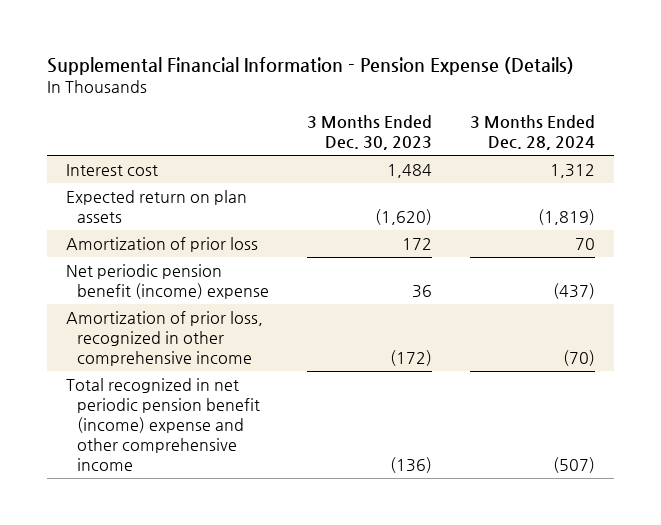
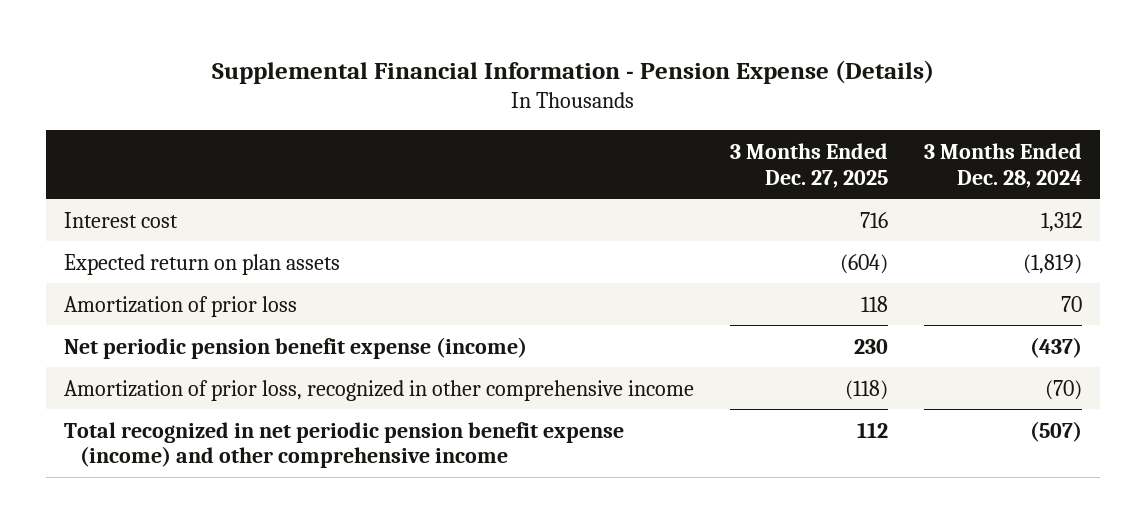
[307,114,433,150] 3 Months Ended Dec. 30, 2023 -> none
none -> [729,142,888,188] 3 Months Ended Dec. 27, 2025
[65,264,270,300] Net periodic pension benefit (income) expense -> [63,336,527,359] Net periodic pension benefit expense (income)
[65,378,261,472] Total recognized in net periodic pension benefit (income) expense and other comprehensive income -> [63,421,624,469] Total recognized in net periodic pension benefit expense (income) and other comprehensive income

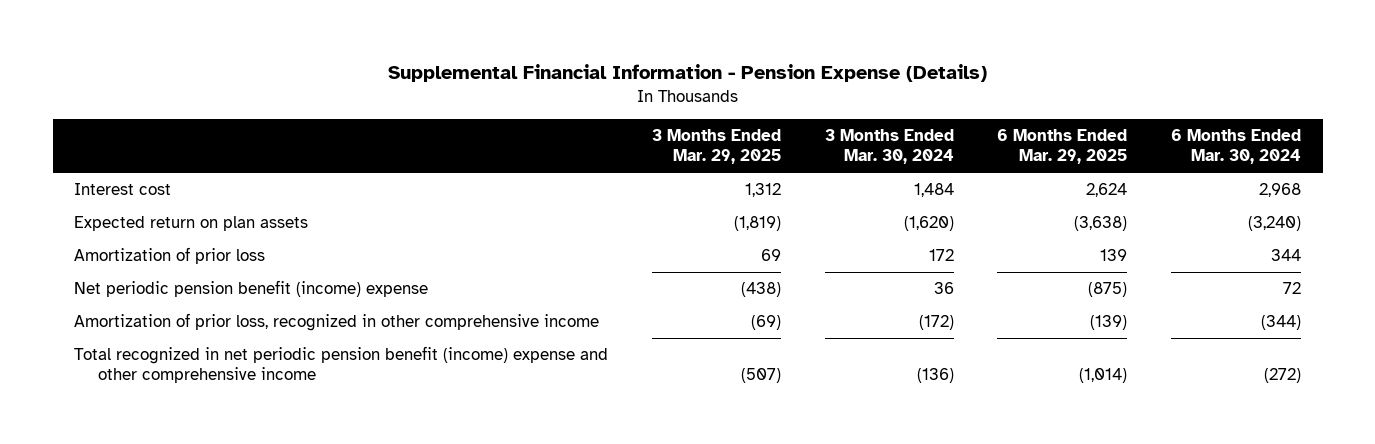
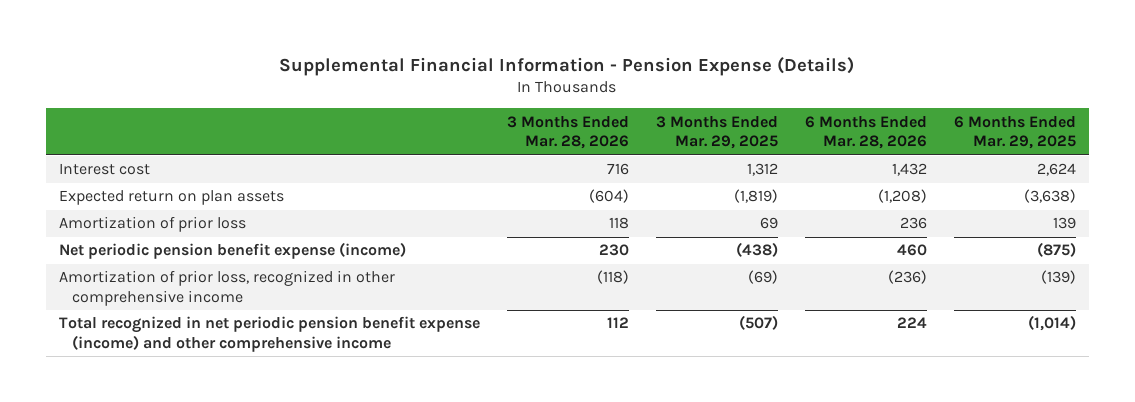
[824,129,954,165] 3 Months Ended Mar. 30, 2024 -> none
[1170,129,1301,165] 6 Months Ended Mar. 30, 2024 -> none
none -> [507,115,630,150] 3 Months Ended Mar. 28, 2026
none -> [804,115,927,150] 6 Months Ended Mar. 28, 2026
[74,280,429,298] Net periodic pension benefit (income) expense -> [59,242,407,260] Net periodic pension benefit expense (income)
[74,346,609,384] Total recognized in net periodic pension benefit (income) expense and other comprehensive income -> [59,316,481,353] Total recognized in net periodic pension benefit expense (income) and other comprehensive income

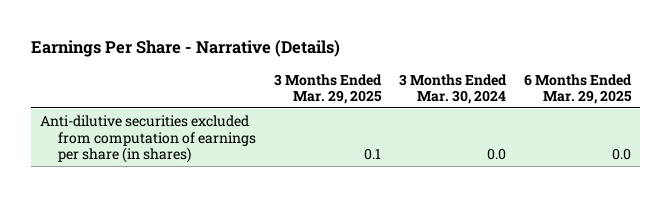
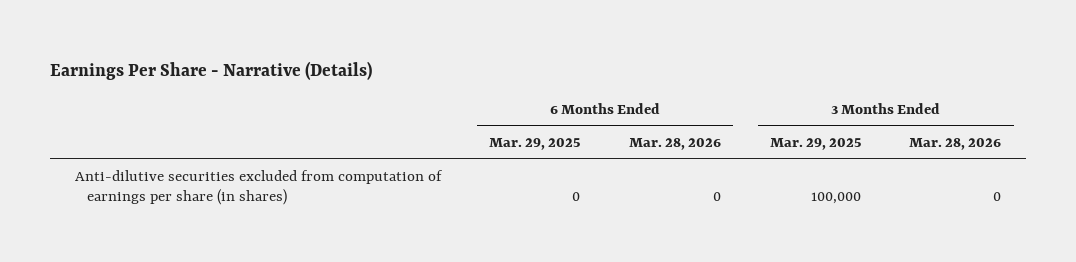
[398,73,507,105] 3 Months Ended Mar. 30, 2024 -> none
none -> [629,138,722,151] Mar. 28, 2026
none -> [909,138,1002,151] Mar. 28, 2026
[363,148,381,161] 0.1 -> [810,191,861,204] 100,000
[611,148,631,161] 0.0 -> [572,191,581,201] 0

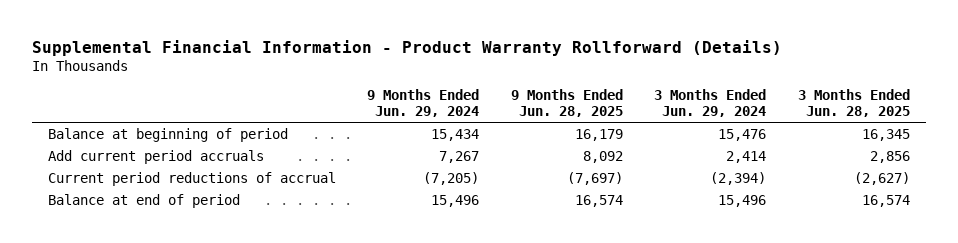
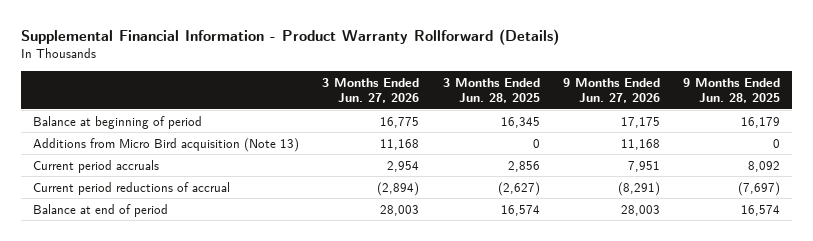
[367,89,480,118] 9 Months Ended Jun. 29, 2024 -> none
[654,89,767,118] 3 Months Ended Jun. 29, 2024 -> none
none -> [322,77,420,103] 3 Months Ended Jun. 27, 2026
none -> [562,77,660,103] 9 Months Ended Jun. 27, 2026
none -> [33,137,300,152] Additions from Micro Bird acquisition (Note 13)
[48,149,265,164] Add current period accruals -> [33,159,160,173] Current period accruals

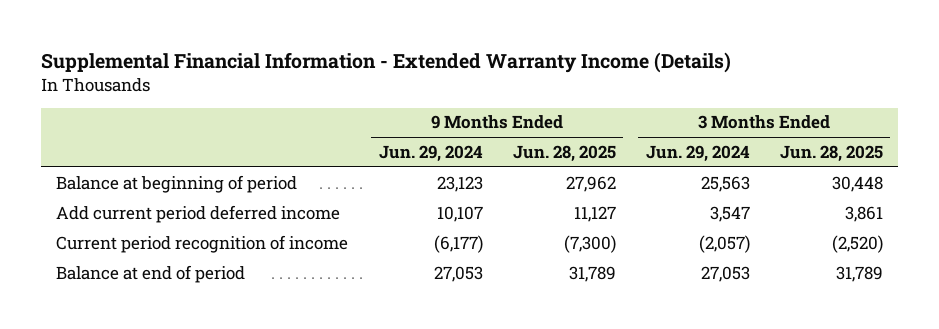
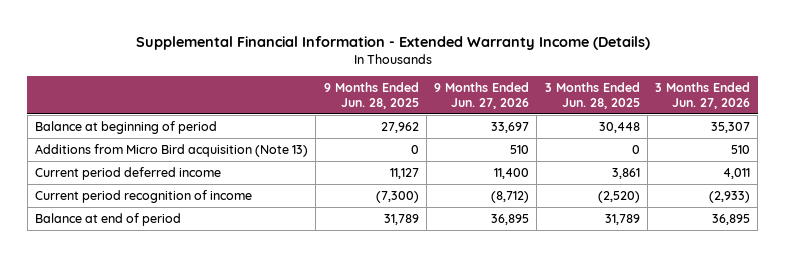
[378,144,483,162] Jun. 29, 2024 -> none
[645,144,750,162] Jun. 29, 2024 -> none
none -> [434,82,530,109] 9 Months Ended Jun. 27, 2026
none -> [655,82,751,109] 3 Months Ended Jun. 27, 2026
none -> [35,143,309,157] Additions from Micro Bird acquisition (Note 13)
[56,204,341,223] Add current period deferred income -> [35,166,222,180] Current period deferred income

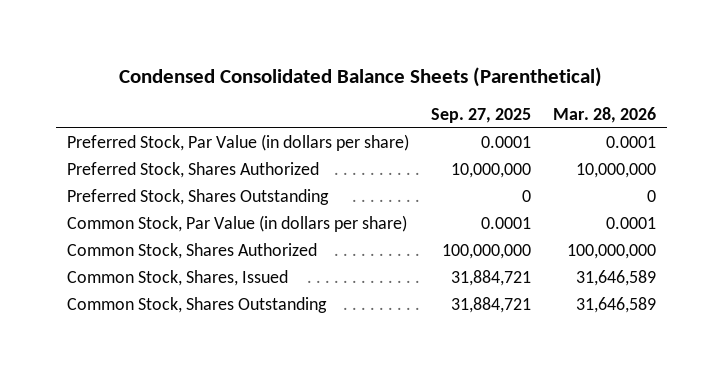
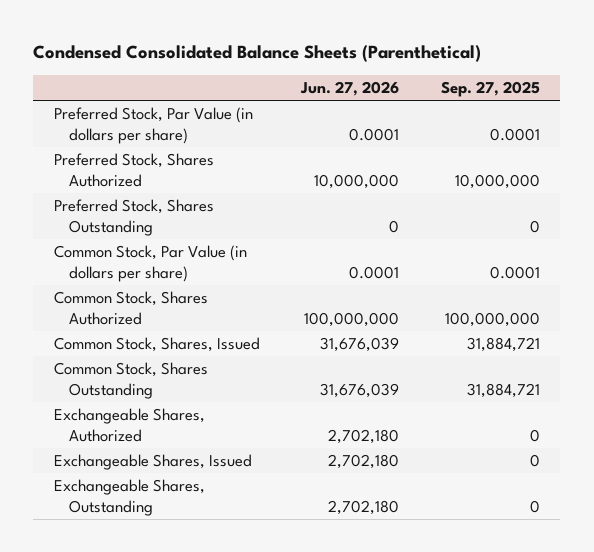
[552,106,656,123] Mar. 28, 2026 -> none
none -> [300,80,400,96] Jun. 27, 2026
none -> [53,408,205,442] Exchangeable Shares, Authorized
none -> [53,454,252,471] Exchangeable Shares, Issued
none -> [53,479,205,516] Exchangeable Shares, Outstanding

